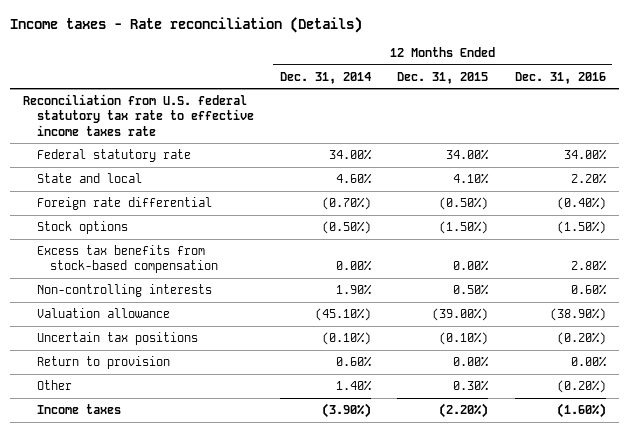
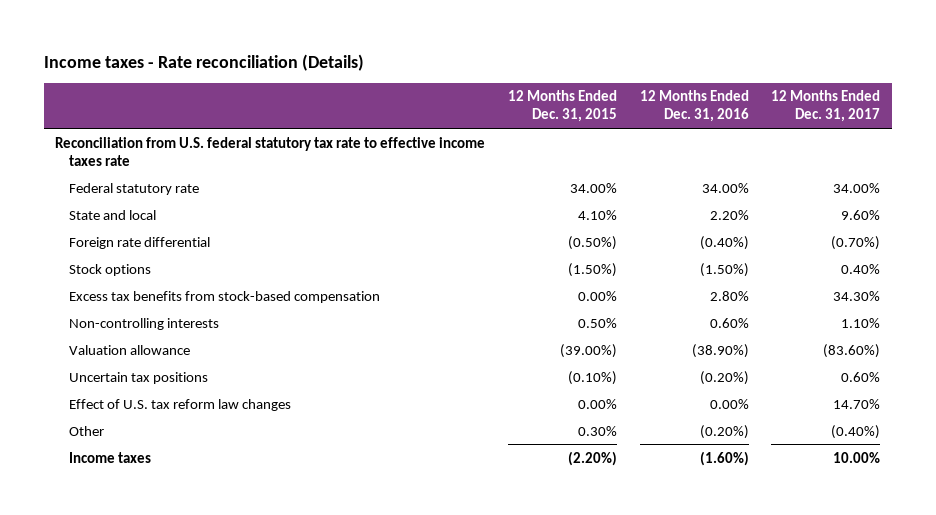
[280,71,372,84] Dec. 31, 2014 -> none
none -> [771,90,881,123] 12 Months Ended Dec. 31, 2017
[36,356,170,370] Return to provision -> none
none -> [69,398,292,411] Effect of U.S. tax reform law changes

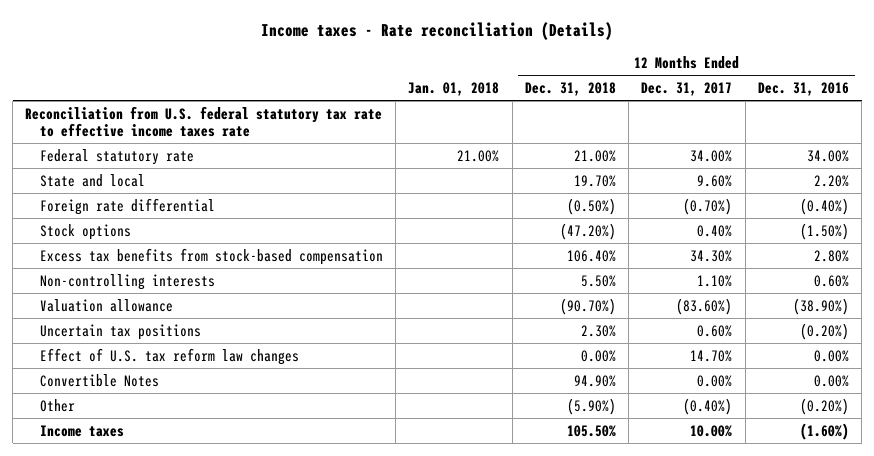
[508,90,618,123] 12 Months Ended Dec. 31, 2015 -> none
none -> [408,82,500,97] Jan. 01, 2018
none -> [524,82,616,97] Dec. 31, 2018
none -> [39,373,159,387] Convertible Notes

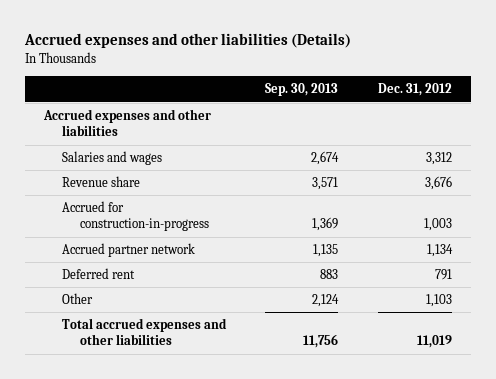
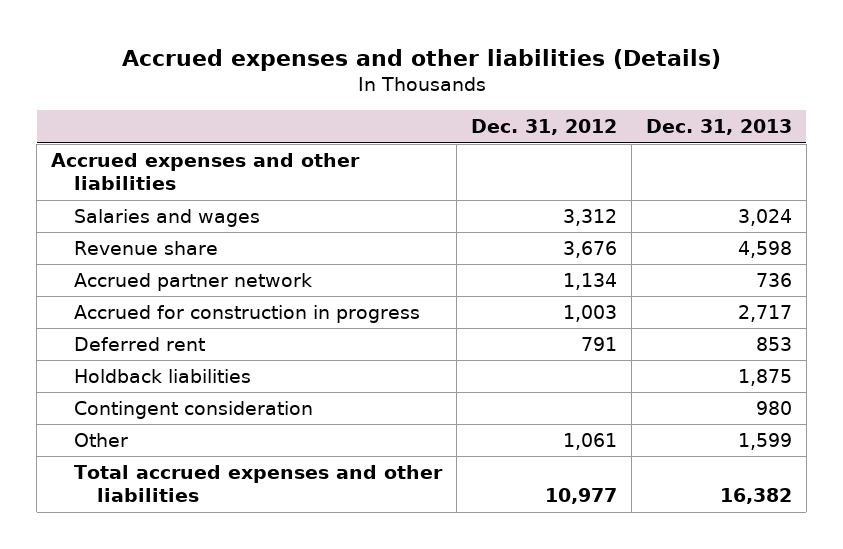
[265,83,339,97] Sep. 30, 2013 -> none
none -> [645,119,792,136] Dec. 31, 2013
[62,201,209,232] Accrued for construction-in-progress -> none
none -> [73,305,420,324] Accrued for construction in progress
none -> [73,369,251,384] Holdback liabilities
none -> [73,401,313,420] Contingent consideration
[425,294,452,308] 1,103 -> [562,433,617,451] 1,061
[416,335,452,349] 11,019 -> [544,488,617,505] 10,977

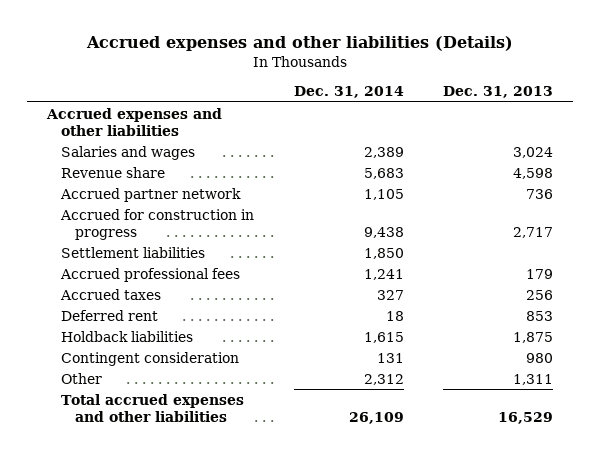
[470,119,617,136] Dec. 31, 2012 -> none
none -> [293,86,404,99] Dec. 31, 2014
none -> [61,246,206,258] Settlement liabilities
none -> [60,267,241,282] Accrued professional fees
none -> [60,288,162,300] Accrued taxes
[737,433,792,451] 1,599 -> [513,373,554,385] 1,311
[719,488,792,505] 16,382 -> [498,411,554,424] 16,529

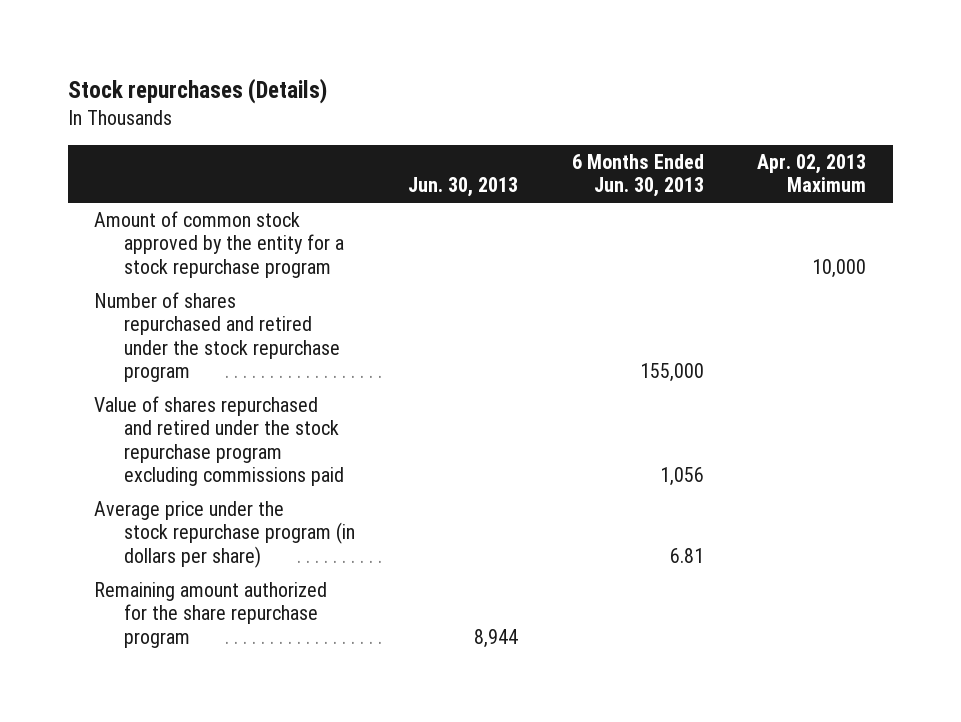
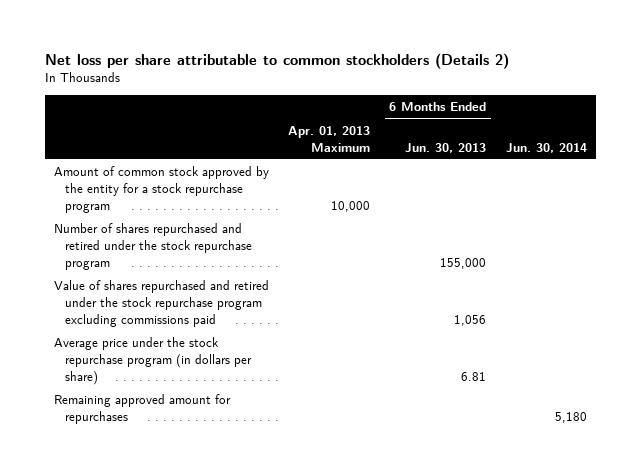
[67,78,327,105] Stock repurchases (Details) -> [44,52,509,69] Net loss per share attributable to common stockholders (Details 2)
[408,177,519,198] Jun. 30, 2013 -> none
[757,154,867,193] Apr. 02, 2013 Maximum -> none
none -> [288,125,371,152] Apr. 01, 2013 Maximum
none -> [505,142,587,153] Jun. 30, 2014
[94,582,328,648] Remaining amount authorized for the share repurchase program -> [54,394,232,425] Remaining approved amount for repurchases

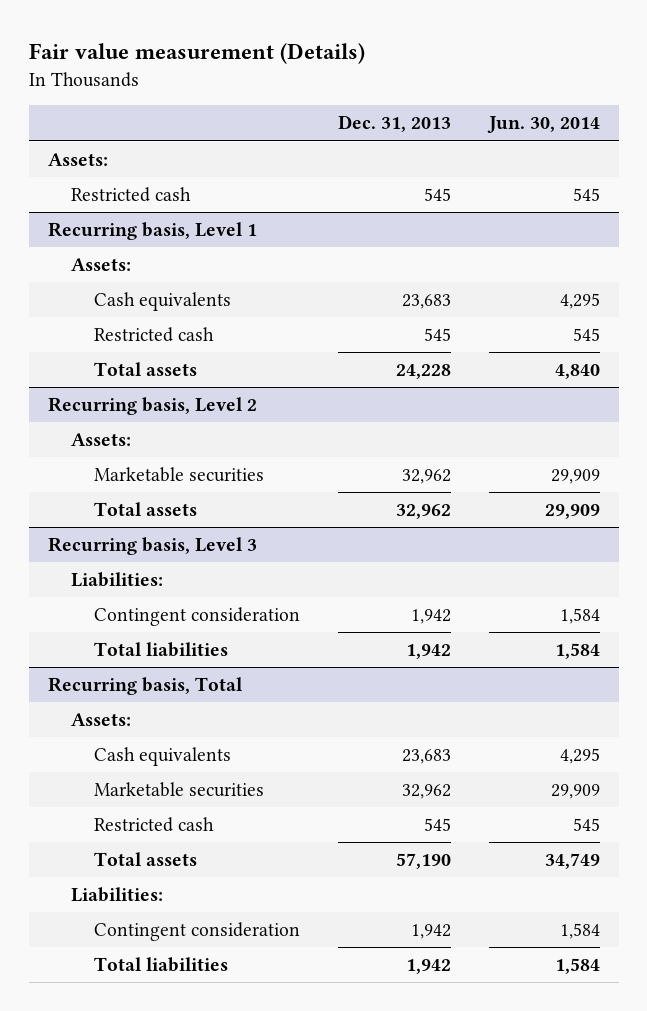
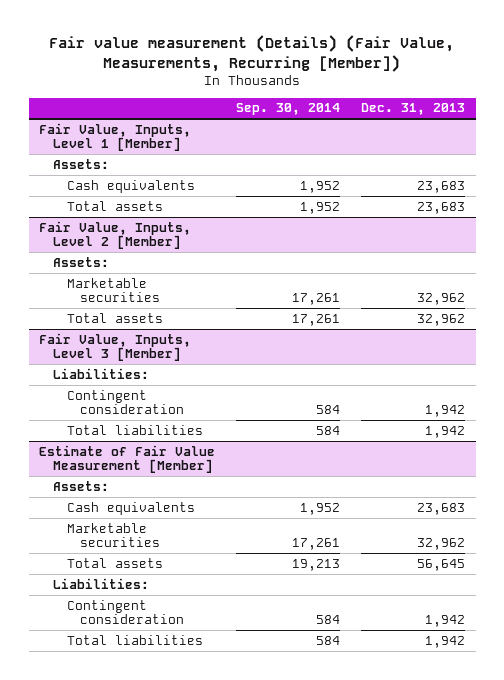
[28,43,365,65] Fair value measurement (Details) -> [49,35,455,73] Fair value measurement (Details) (Fair Value, Measurements, Recurring [Member])
[486,116,600,134] Jun. 30, 2014 -> none
none -> [236,103,341,116] Sep. 30, 2014
[47,153,108,167] Assets: -> none
[70,187,191,203] Restricted cash -> none
[47,222,257,241] Recurring basis, Level 1 -> none
none -> [39,122,192,152] Fair Value, Inputs, Level 1 [Member]
[93,327,214,343] Restricted cash -> none
[47,397,257,416] Recurring basis, Level 2 -> none
[395,364,451,380] 24,228 -> [417,201,466,214] 23,683
none -> [39,220,192,250] Fair Value, Inputs, Level 2 [Member]
[47,537,257,556] Recurring basis, Level 3 -> none
none -> [39,332,192,362] Fair Value, Inputs, Level 3 [Member]
[47,677,243,696] Recurring basis, Total -> none
none -> [39,444,216,474] Estimate of Fair Value Measurement [Member]
[93,817,214,833] Restricted cash -> none
[395,853,451,870] 57,190 -> [417,558,466,571] 56,645

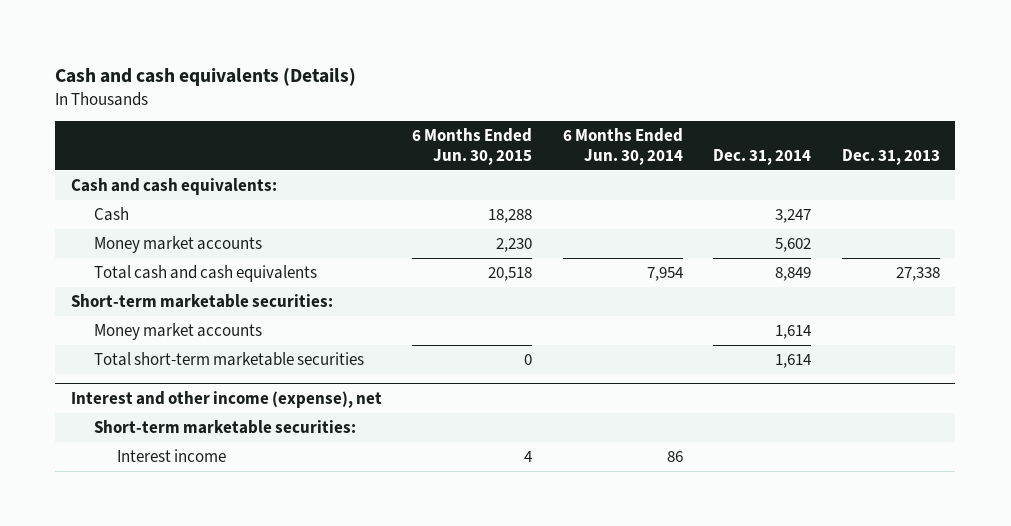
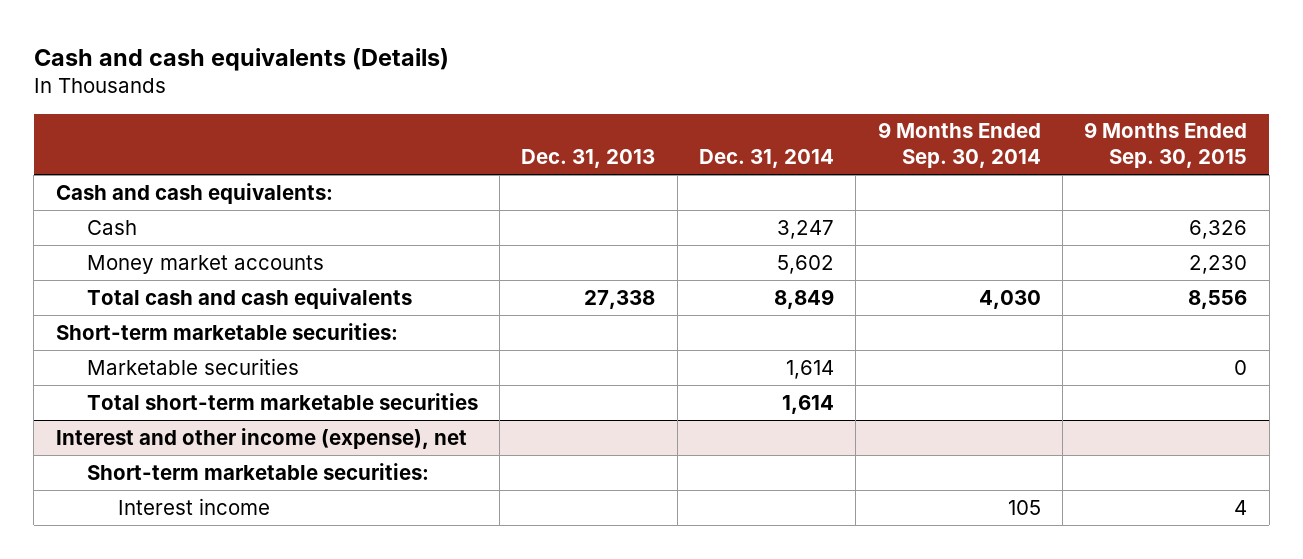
[412,128,533,166] 6 Months Ended Jun. 30, 2015 -> none
[562,128,683,166] 6 Months Ended Jun. 30, 2014 -> none
none -> [877,122,1041,169] 9 Months Ended Sep. 30, 2014
none -> [1084,122,1248,169] 9 Months Ended Sep. 30, 2015
[93,322,262,340] Money market accounts -> [86,357,299,375] Marketable securities

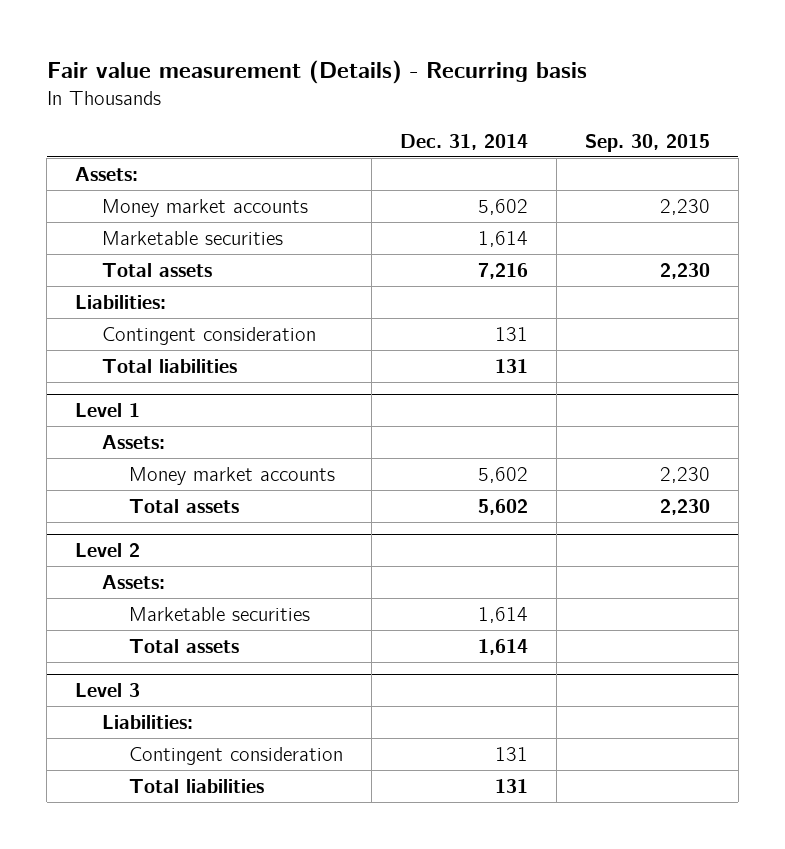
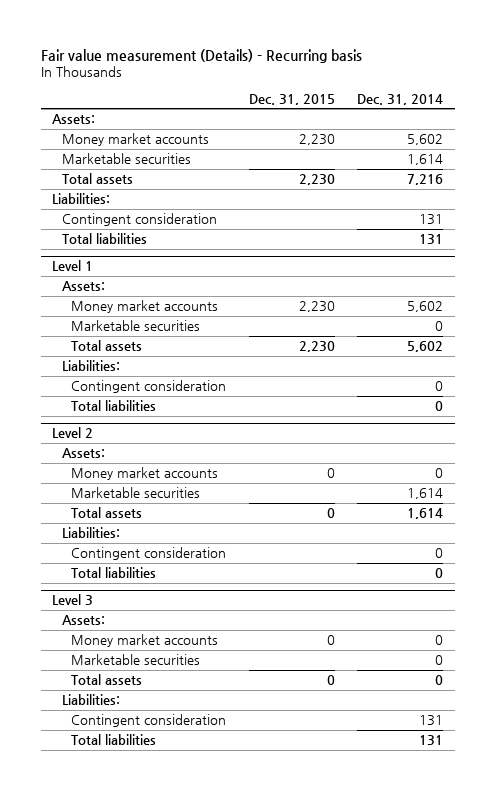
[584,133,710,152] Sep. 30, 2015 -> none
none -> [248,93,335,105] Dec. 31, 2015
none -> [71,320,201,332] Marketable securities
none -> [61,360,120,372] Liabilities:
none -> [71,380,227,394] Contingent consideration
none -> [71,400,157,412] Total liabilities
none -> [71,467,219,481] Money market accounts
none -> [61,527,120,539] Liabilities:
none -> [71,547,227,561] Contingent consideration
none -> [71,567,157,579] Total liabilities
none -> [61,615,105,626] Assets:
none -> [71,634,219,648] Money market accounts
none -> [71,654,201,666] Marketable securities
none -> [71,674,143,686] Total assets

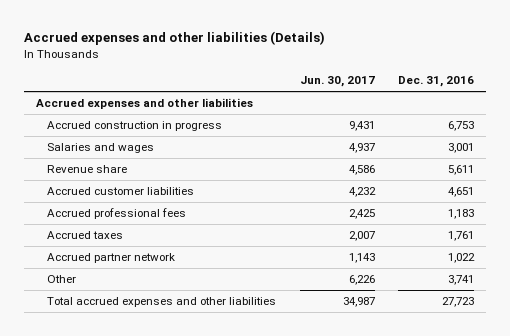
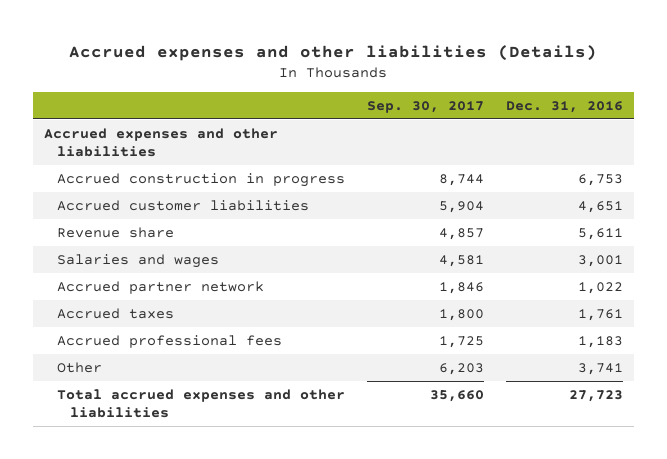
[299,76,375,88] Jun. 30, 2017 -> none
none -> [366,100,484,113] Sep. 30, 2017
[47,165,128,174] Revenue share -> [56,226,174,238] Revenue share
[47,143,155,154] Salaries and wages -> [56,253,219,268] Salaries and wages
[47,231,124,240] Accrued taxes -> [56,307,174,319] Accrued taxes
[47,208,187,220] Accrued professional fees -> [56,334,282,348] Accrued professional fees

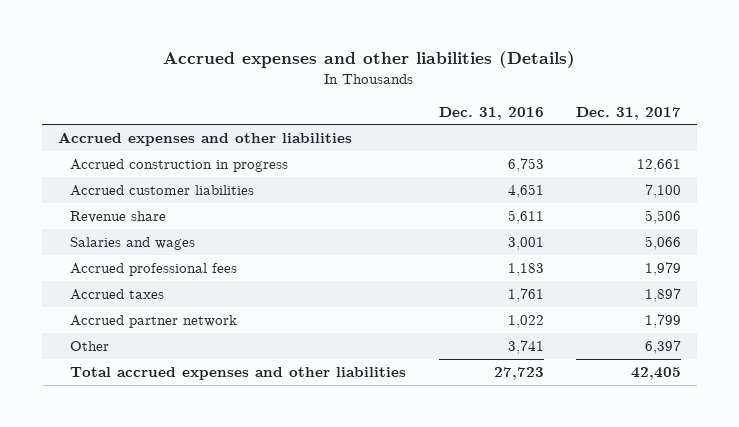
[366,100,484,113] Sep. 30, 2017 -> none
none -> [575,106,681,120] Dec. 31, 2017
[56,307,174,319] Accrued taxes -> [70,288,165,300] Accrued taxes
[56,280,264,294] Accrued partner network -> [70,314,238,328] Accrued partner network

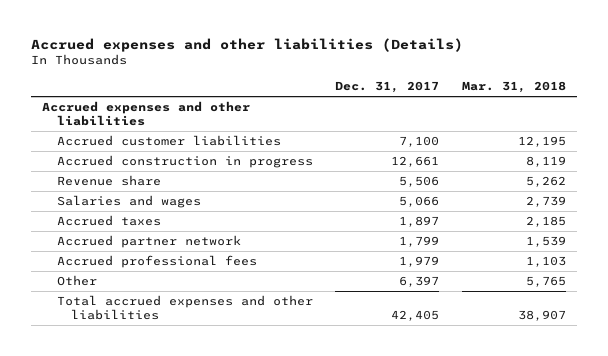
[438,106,544,120] Dec. 31, 2016 -> none
none -> [461,81,566,94] Mar. 31, 2018
[70,158,289,172] Accrued construction in progress -> [56,155,313,169] Accrued construction in progress
[70,262,238,276] Accrued professional fees -> [56,255,257,269] Accrued professional fees

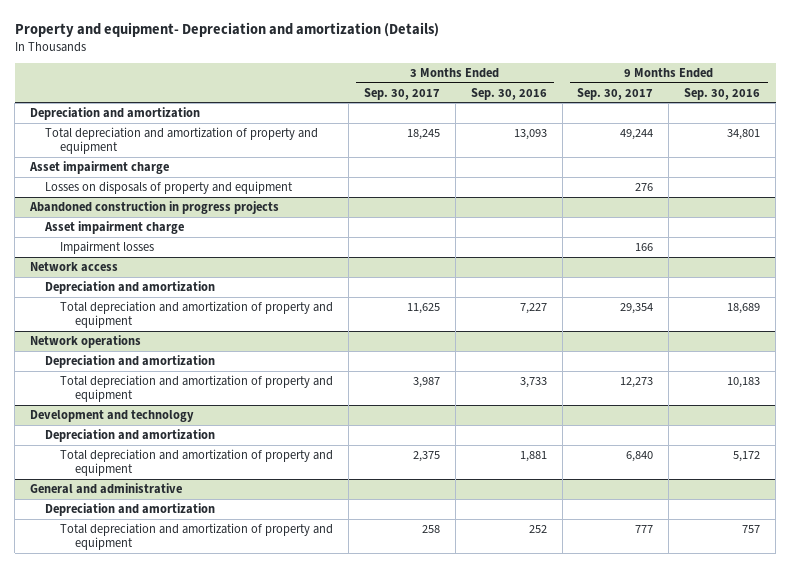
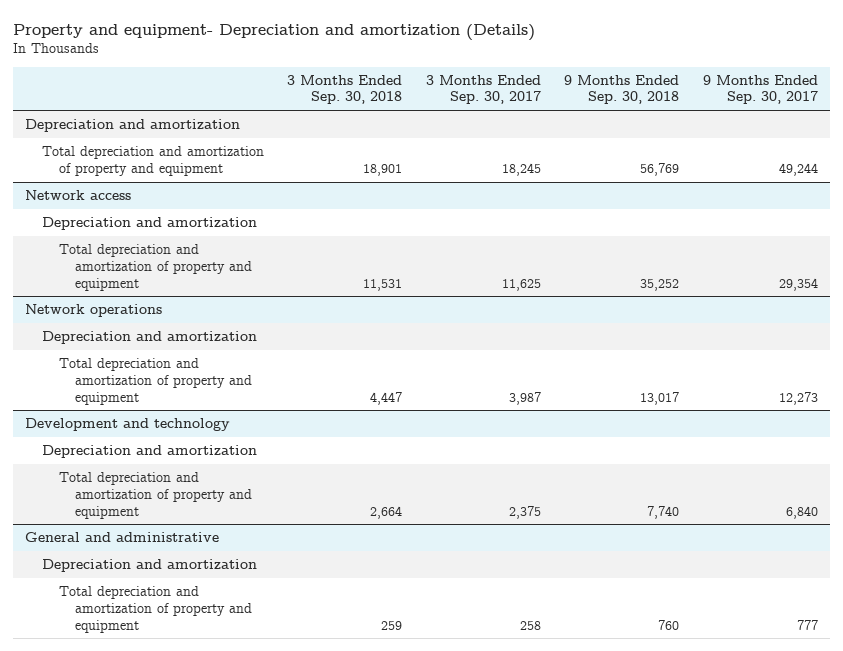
[470,87,547,100] Sep. 30, 2016 -> none
[684,87,761,100] Sep. 30, 2016 -> none
none -> [287,74,403,105] 3 Months Ended Sep. 30, 2018
none -> [564,74,680,105] 9 Months Ended Sep. 30, 2018
[28,160,169,174] Asset impairment charge -> none
[45,180,294,194] Losses on disposals of property and equipment -> none
[28,200,279,214] Abandoned construction in progress projects -> none
[44,220,185,234] Asset impairment charge -> none
[60,240,155,254] Impairment losses -> none

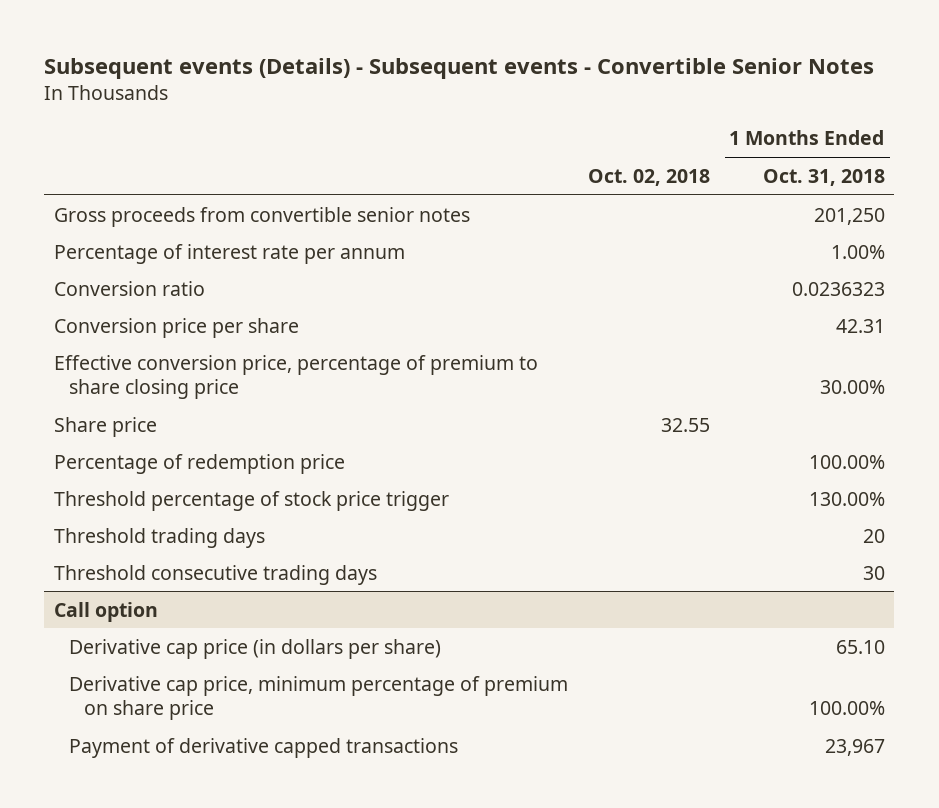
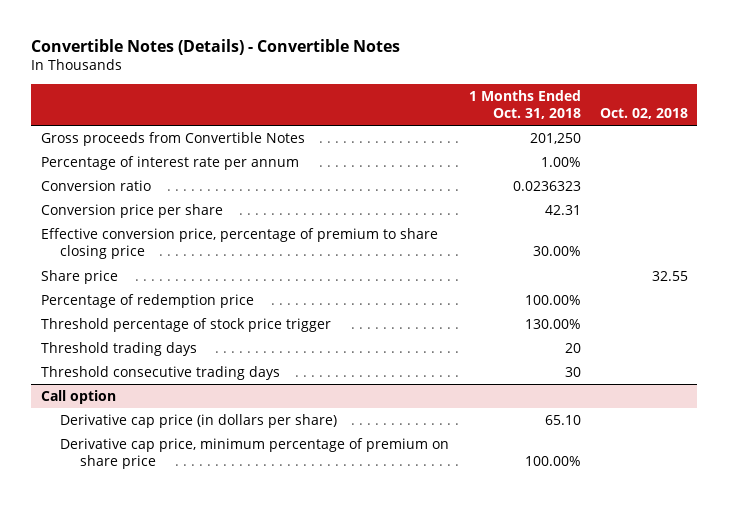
[44,58,875,80] Subsequent events (Details) - Subsequent events - Convertible Senior Notes -> [31,39,401,56] Convertible Notes (Details) - Convertible Notes
[54,206,471,227] Gross proceeds from convertible senior notes -> [40,131,305,146] Gross proceeds from Convertible Notes
[68,737,458,758] Payment of derivative capped transactions -> none

